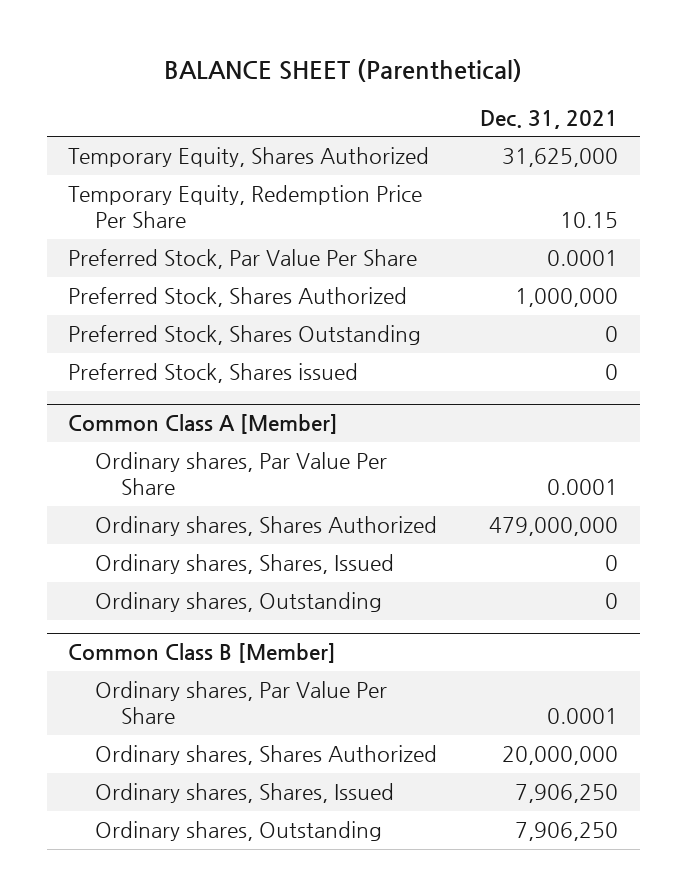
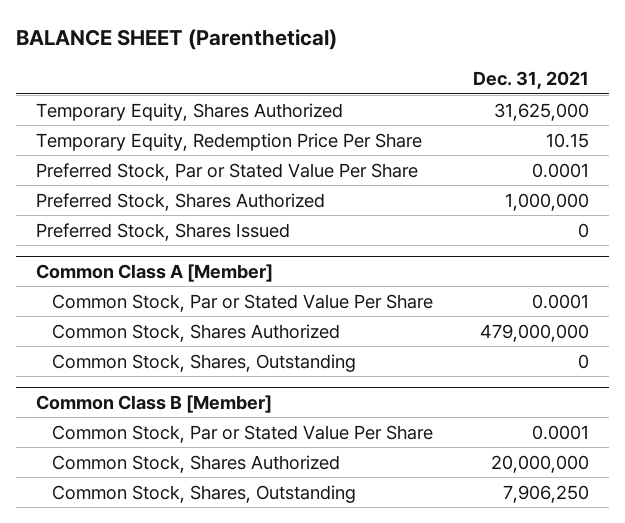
[68,248,418,269] Preferred Stock, Par Value Per Share -> [36,162,419,181] Preferred Stock, Par or Stated Value Per Share
[68,324,422,345] Preferred Stock, Shares Outstanding -> none
[68,362,359,383] Preferred Stock, Shares issued -> [36,222,291,241] Preferred Stock, Shares Issued
[94,553,394,574] Ordinary shares, Shares, Issued -> none
[94,451,387,496] Ordinary shares, Par Value Per Share -> [51,293,433,312] Common Stock, Par or Stated Value Per Share
[94,515,437,536] Ordinary shares, Shares Authorized -> [51,323,340,342] Common Stock, Shares Authorized
[94,591,382,612] Ordinary shares, Outstanding -> [51,353,356,372] Common Stock, Shares, Outstanding
[94,782,394,803] Ordinary shares, Shares, Issued -> none
[94,680,387,725] Ordinary shares, Par Value Per Share -> [51,424,433,443] Common Stock, Par or Stated Value Per Share
[94,744,437,765] Ordinary shares, Shares Authorized -> [51,454,340,473] Common Stock, Shares Authorized
[94,820,382,841] Ordinary shares, Outstanding -> [51,484,356,503] Common Stock, Shares, Outstanding

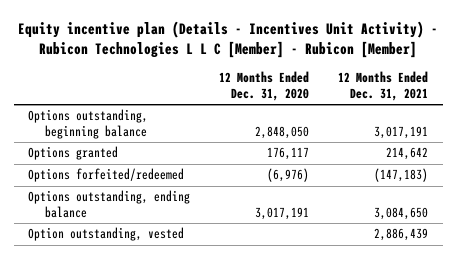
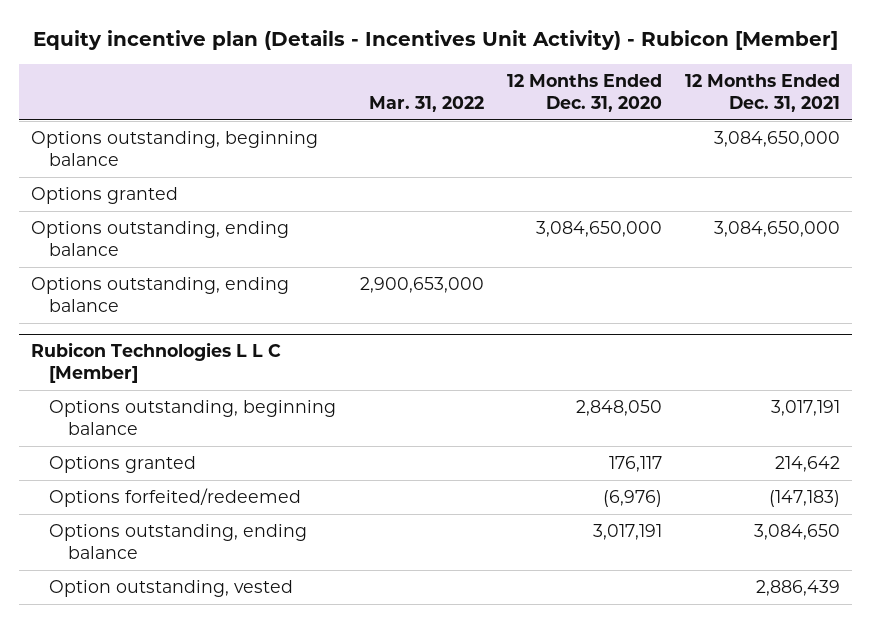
[18,20,439,58] Equity incentive plan (Details - Incentives Unit Activity) - Rubicon Technologies L L C [Member] - Rubicon [Member] -> [32,30,838,51] Equity incentive plan (Details - Incentives Unit Activity) - Rubicon [Member]
none -> [368,96,484,113] Mar. 31, 2022
none -> [30,131,318,167] Options outstanding, beginning balance
none -> [30,187,178,205] Options granted
none -> [30,221,289,257] Options outstanding, ending balance
none -> [30,277,289,313] Options outstanding, ending balance
none -> [30,342,281,384] Rubicon Technologies L L C [Member]

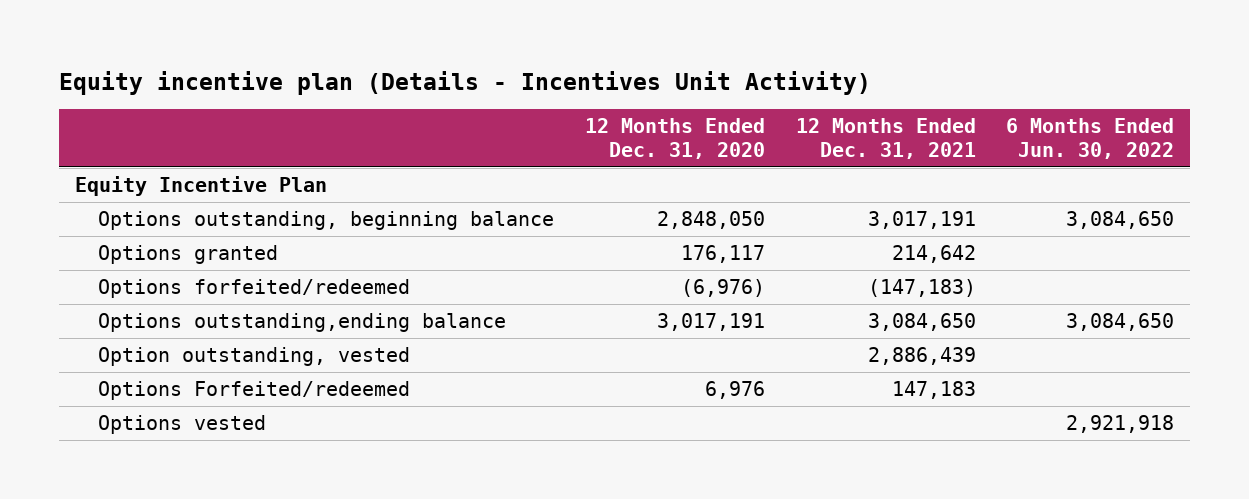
[32,30,838,51] Equity incentive plan (Details - Incentives Unit Activity) - Rubicon [Member] -> [59,70,872,95] Equity incentive plan (Details - Incentives Unit Activity)
[368,96,484,113] Mar. 31, 2022 -> none
none -> [1006,117,1175,159] 6 Months Ended Jun. 30, 2022
[30,131,318,167] Options outstanding, beginning balance -> none
[30,187,178,205] Options granted -> none
[30,221,289,257] Options outstanding, ending balance -> none
[30,277,289,313] Options outstanding, ending balance -> none
[30,342,281,384] Rubicon Technologies L L C [Member] -> none
none -> [74,176,327,197] Equity Incentive Plan
[49,524,308,560] Options outstanding, ending balance -> [98,313,507,333] Options outstanding,ending balance
none -> [98,381,411,401] Options Forfeited/redeemed
none -> [98,415,267,435] Options vested

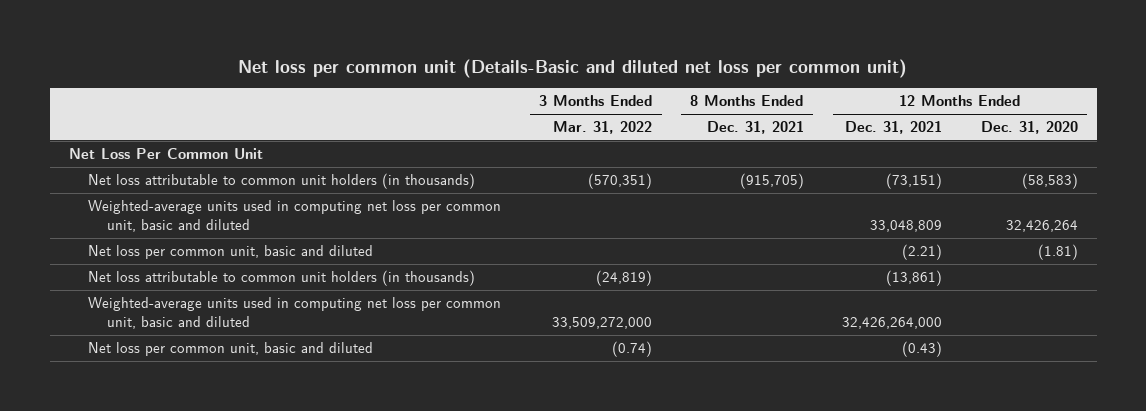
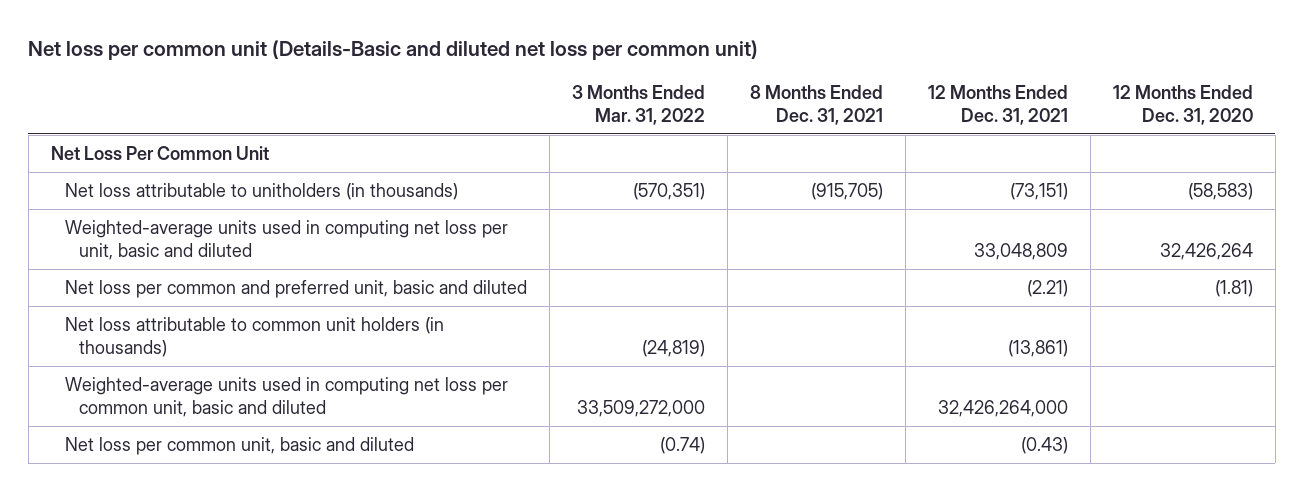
[87,173,475,190] Net loss attributable to common unit holders (in thousands) -> [64,183,458,201] Net loss attributable to unitholders (in thousands)
[87,200,501,233] Weighted-average units used in computing net loss per common unit, basic and diluted -> [64,220,508,260] Weighted-average units used in computing net loss per unit, basic and diluted
[87,245,373,260] Net loss per common unit, basic and diluted -> [64,280,527,299] Net loss per common and preferred unit, basic and diluted

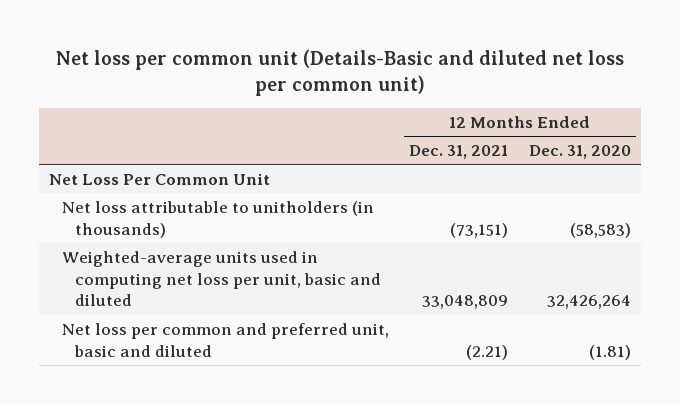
[571,84,705,125] 3 Months Ended Mar. 31, 2022 -> none
[749,84,883,125] 8 Months Ended Dec. 31, 2021 -> none
[64,317,444,357] Net loss attributable to common unit holders (in thousands) -> none
[64,377,508,417] Weighted-average units used in computing net loss per common unit, basic and diluted -> none
[64,437,414,456] Net loss per common unit, basic and diluted -> none

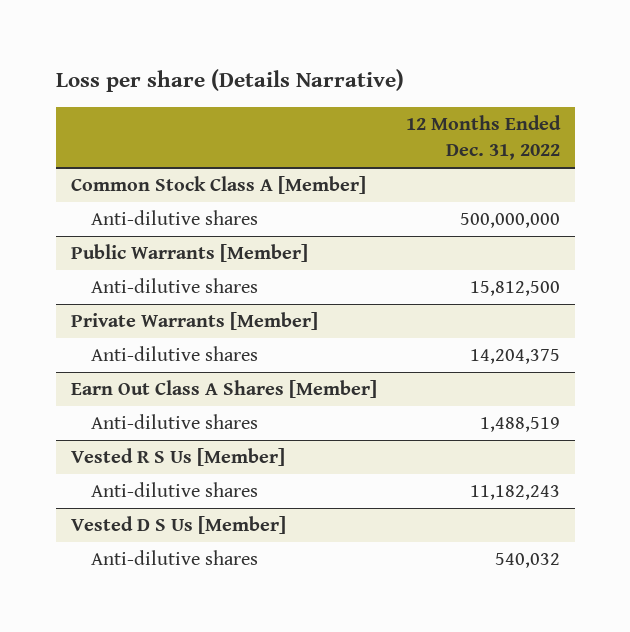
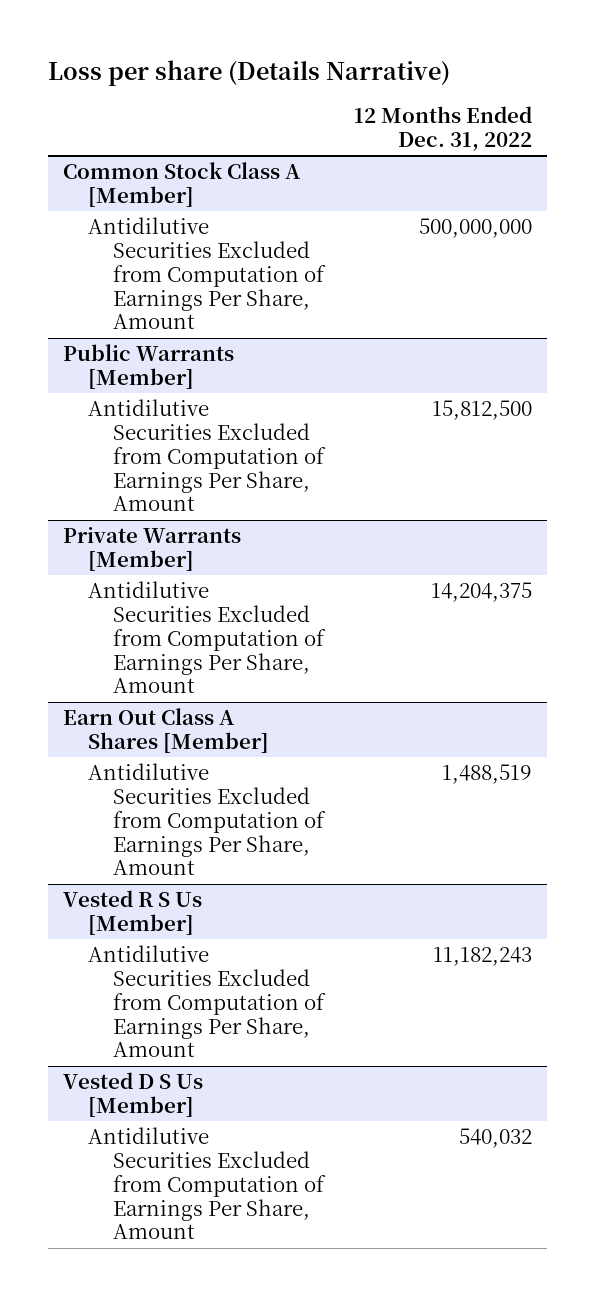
[91,210,259,226] Anti-dilutive shares -> [88,217,326,330] Antidilutive Securities Excluded from Computation of Earnings Per Share, Amount
[91,278,259,294] Anti-dilutive shares -> [88,399,326,512] Antidilutive Securities Excluded from Computation of Earnings Per Share, Amount
[91,346,259,362] Anti-dilutive shares -> [88,581,326,694] Antidilutive Securities Excluded from Computation of Earnings Per Share, Amount
[91,414,259,430] Anti-dilutive shares -> [88,763,326,876] Antidilutive Securities Excluded from Computation of Earnings Per Share, Amount
[91,482,259,498] Anti-dilutive shares -> [88,945,326,1058] Antidilutive Securities Excluded from Computation of Earnings Per Share, Amount
[91,550,259,566] Anti-dilutive shares -> [88,1127,326,1240] Antidilutive Securities Excluded from Computation of Earnings Per Share, Amount

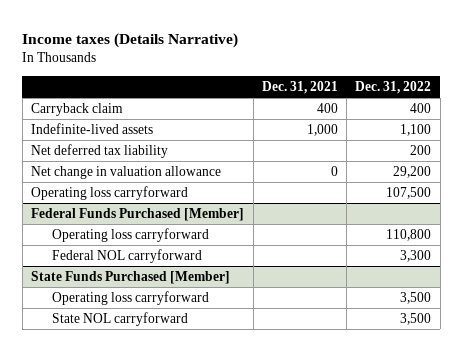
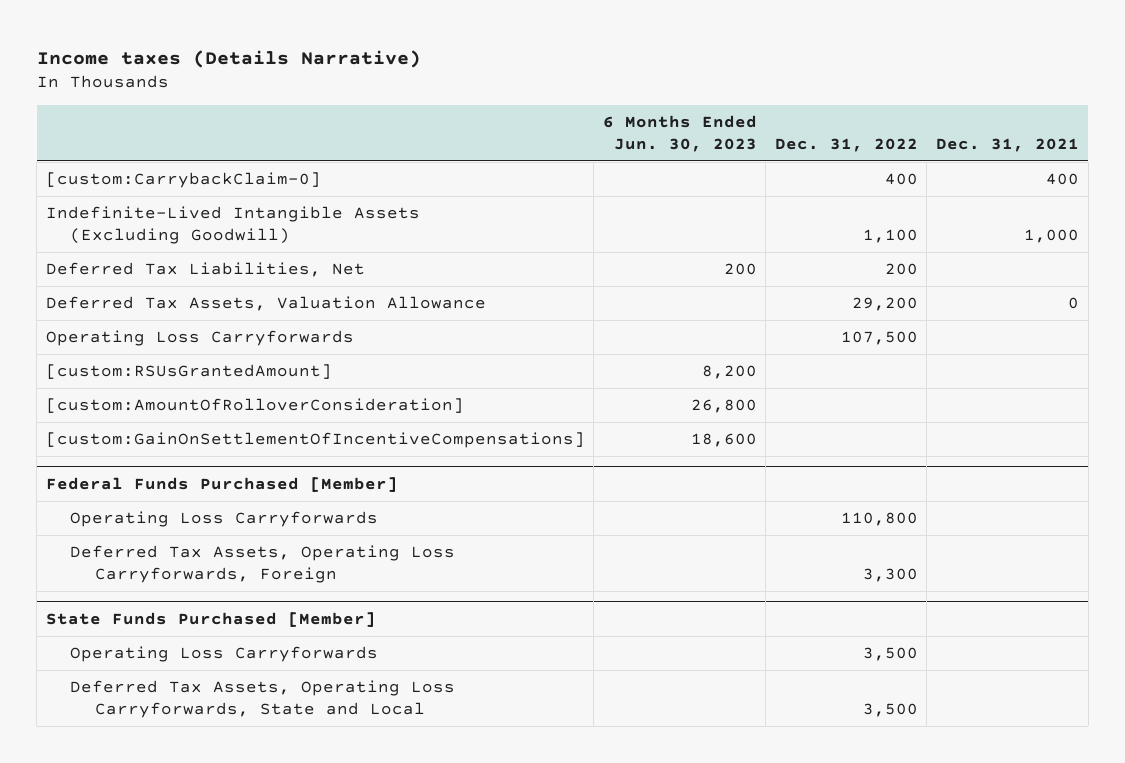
none -> [602,114,757,152] 6 Months Ended Jun. 30, 2023
[31,103,124,117] Carryback claim -> [45,172,321,189] [custom:CarrybackClaim-0]
[31,123,154,135] Indefinite-lived assets -> [45,206,420,244] Indefinite-Lived Intangible Assets (Excluding Goodwill)
[31,144,169,159] Net deferred tax liability -> [45,262,365,278] Deferred Tax Liabilities, Net
[31,166,222,180] Net change in valuation allowance -> [45,296,486,312] Deferred Tax Assets, Valuation Allowance
[31,186,189,201] Operating loss carryforward -> [45,330,354,347] Operating Loss Carryforwards
none -> [45,364,332,380] [custom:RSUsGrantedAmount]
none -> [45,398,464,414] [custom:AmountOfRolloverConsideration]
none -> [45,432,585,449] [custom:GainOnSettlementOfIncentiveCompensations]
[51,228,209,243] Operating loss carryforward -> [70,511,379,528] Operating Loss Carryforwards
[51,249,202,264] Federal NOL carryforward -> [70,545,456,583] Deferred Tax Assets, Operating Loss Carryforwards, Foreign
[51,291,209,306] Operating loss carryforward -> [70,646,379,663] Operating Loss Carryforwards
[51,312,188,327] State NOL carryforward -> [70,680,456,718] Deferred Tax Assets, Operating Loss Carryforwards, State and Local

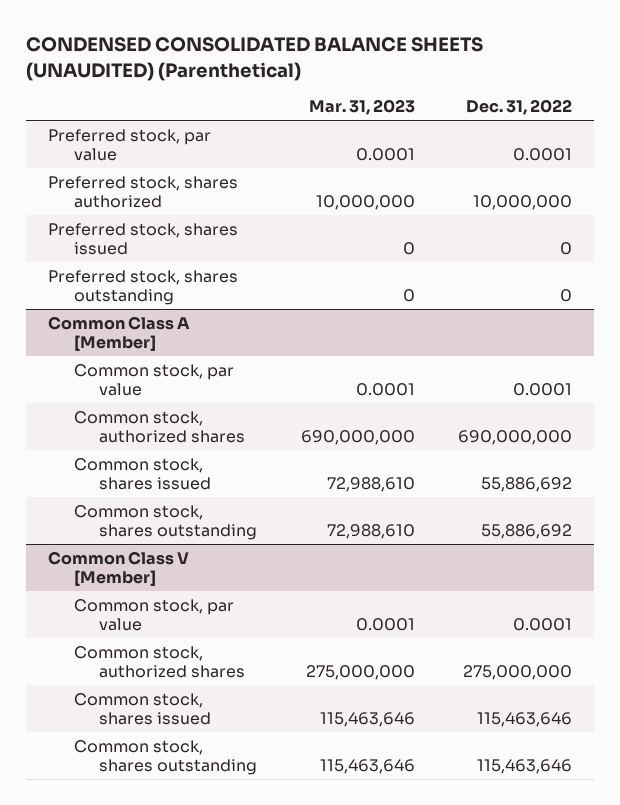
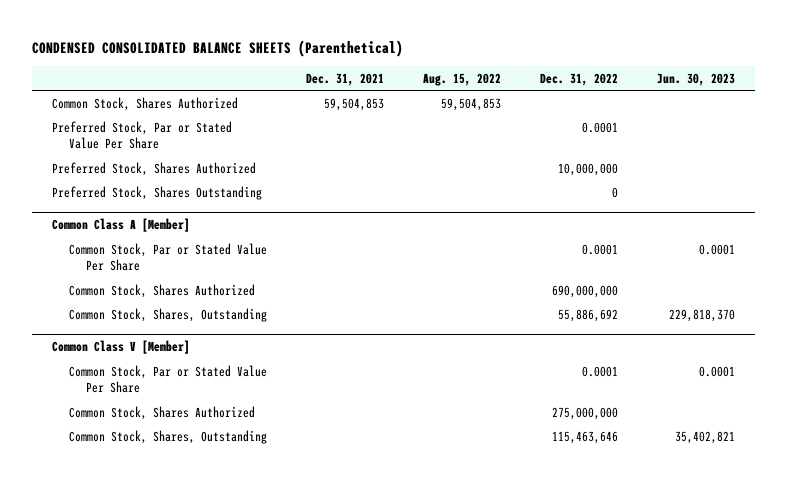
[26,37,484,81] CONDENSED CONSOLIDATED BALANCE SHEETS (UNAUDITED) (Parenthetical) -> [32,39,404,57] CONDENSED CONSOLIDATED BALANCE SHEETS (Parenthetical)
[308,99,415,116] Mar. 31, 2023 -> none
none -> [306,72,385,86] Dec. 31, 2021
none -> [423,72,502,86] Aug. 15, 2022
none -> [657,72,736,86] Jun. 30, 2023
[48,222,239,256] Preferred stock, shares issued -> none
none -> [51,96,238,111] Common Stock, Shares Authorized
[48,128,212,162] Preferred stock, par value -> [51,120,232,150] Preferred Stock, Par or Stated Value Per Share
[48,175,239,209] Preferred stock, shares authorized -> [51,161,256,176] Preferred Stock, Shares Authorized
[48,269,239,306] Preferred stock, shares outstanding -> [51,185,262,200] Preferred Stock, Shares Outstanding
[73,457,212,491] Common stock, shares issued -> none
[73,363,234,397] Common stock, par value -> [69,242,268,272] Common Stock, Par or Stated Value Per Share
[73,410,246,444] Common stock, authorized shares -> [69,283,256,298] Common Stock, Shares Authorized
[73,504,258,541] Common stock, shares outstanding -> [69,307,268,322] Common Stock, Shares, Outstanding
[73,692,212,726] Common stock, shares issued -> none
[73,598,234,632] Common stock, par value -> [69,364,268,394] Common Stock, Par or Stated Value Per Share
[73,645,246,679] Common stock, authorized shares -> [69,405,256,420] Common Stock, Shares Authorized
[73,739,258,776] Common stock, shares outstanding -> [69,429,268,444] Common Stock, Shares, Outstanding

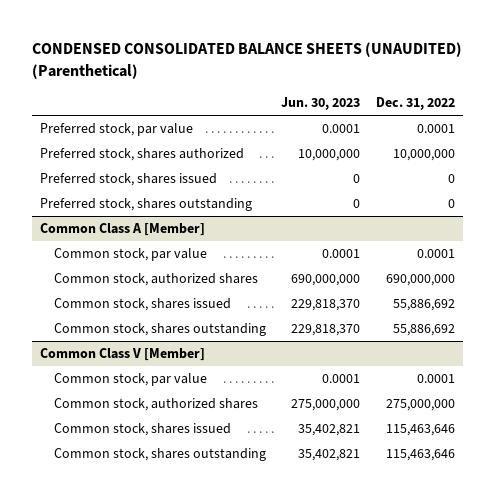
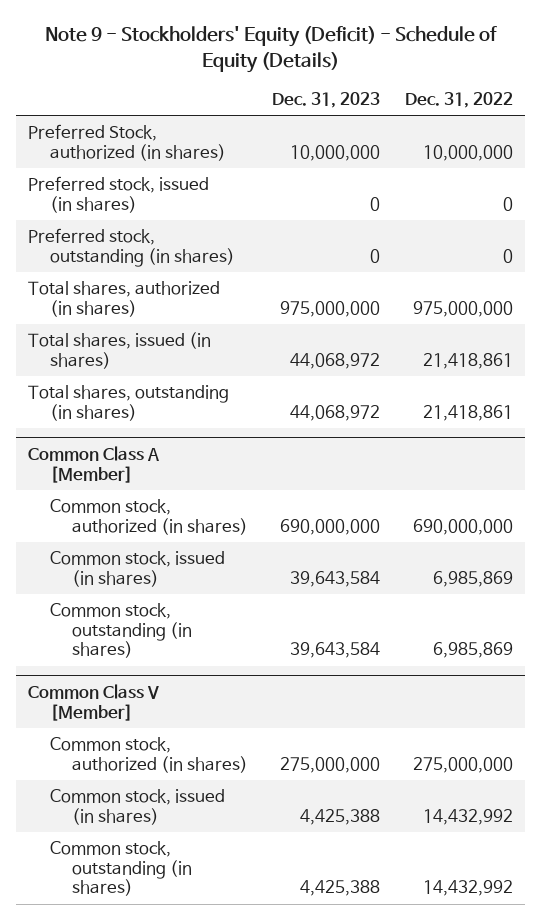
[31,41,462,79] CONDENSED CONSOLIDATED BALANCE SHEETS (UNAUDITED) (Parenthetical) -> [44,26,497,73] Note 9 - Stockholders' Equity (Deficit) - Schedule of Equity (Details)
[281,97,361,111] Jun. 30, 2023 -> none
none -> [272,91,381,108] Dec. 31, 2023
[39,123,193,137] Preferred stock, par value -> none
[39,148,244,162] Preferred stock, shares authorized -> [28,124,226,161] Preferred Stock, authorized (in shares)
[39,173,217,187] Preferred stock, shares issued -> [28,176,210,213] Preferred stock, issued (in shares)
[39,198,252,212] Preferred stock, shares outstanding -> [28,228,235,267] Preferred stock, outstanding (in shares)
none -> [28,281,221,317] Total shares, authorized (in shares)
none -> [28,332,212,369] Total shares, issued (in shares)
none -> [28,385,230,421] Total shares, outstanding (in shares)
[53,248,207,262] Common stock, par value -> none
[53,273,258,287] Common stock, authorized shares -> [49,499,248,535] Common stock, authorized (in shares)
[53,298,231,312] Common stock, shares issued -> [49,551,225,587] Common stock, issued (in shares)
[393,299,456,312] 55,886,692 -> [433,570,514,587] 6,985,869
[53,323,266,337] Common stock, shares outstanding -> [49,603,192,659] Common stock, outstanding (in shares)
[393,324,456,337] 55,886,692 -> [433,642,514,659] 6,985,869
[53,373,207,387] Common stock, par value -> none
[53,398,258,412] Common stock, authorized shares -> [49,737,248,773] Common stock, authorized (in shares)
[53,423,231,437] Common stock, shares issued -> [49,789,225,825] Common stock, issued (in shares)
[386,424,456,437] 115,463,646 -> [423,808,514,825] 14,432,992
[53,448,266,462] Common stock, shares outstanding -> [49,841,192,897] Common stock, outstanding (in shares)
[386,449,456,462] 115,463,646 -> [423,880,514,897] 14,432,992

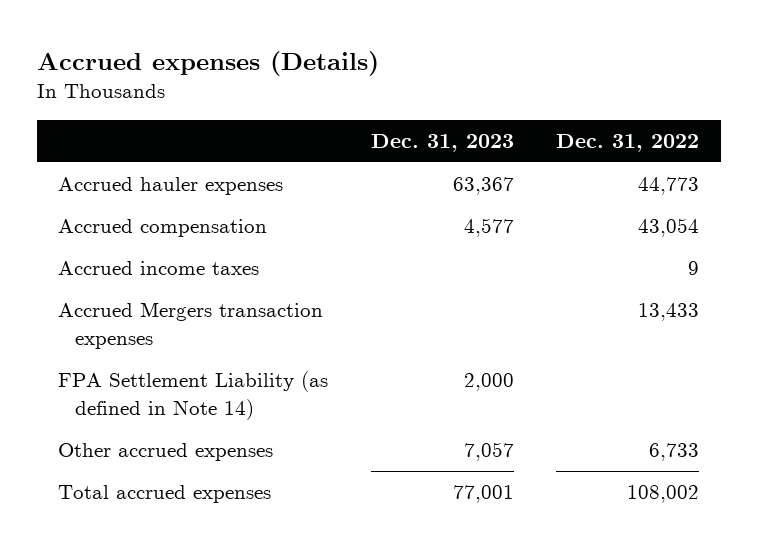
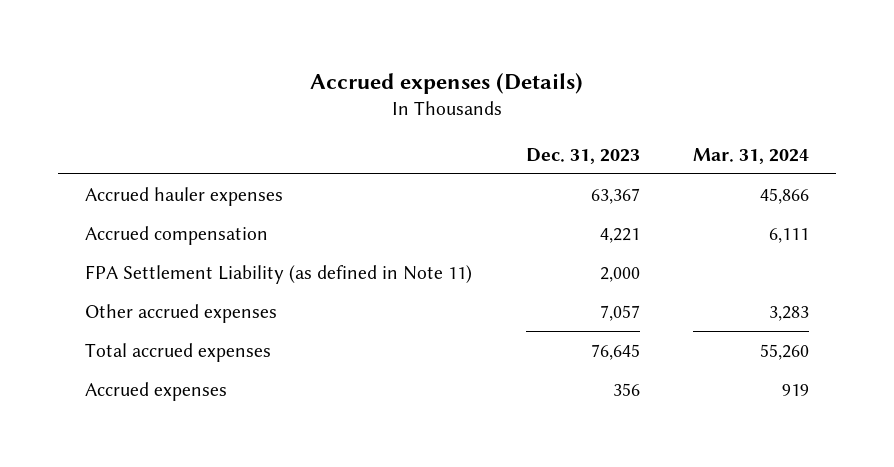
[556,133,700,152] Dec. 31, 2022 -> none
none -> [693,147,810,164] Mar. 31, 2024
[58,261,260,276] Accrued income taxes -> none
[58,302,324,349] Accrued Mergers transaction expenses -> none
[463,218,514,238] 4,577 -> [599,227,640,243] 4,221
[58,371,329,420] FPA Settlement Liability (as defined in Note 14) -> [84,264,472,284] FPA Settlement Liability (as defined in Note 11)
[452,485,514,504] 77,001 -> [590,343,640,360] 76,645
none -> [84,381,227,401] Accrued expenses

